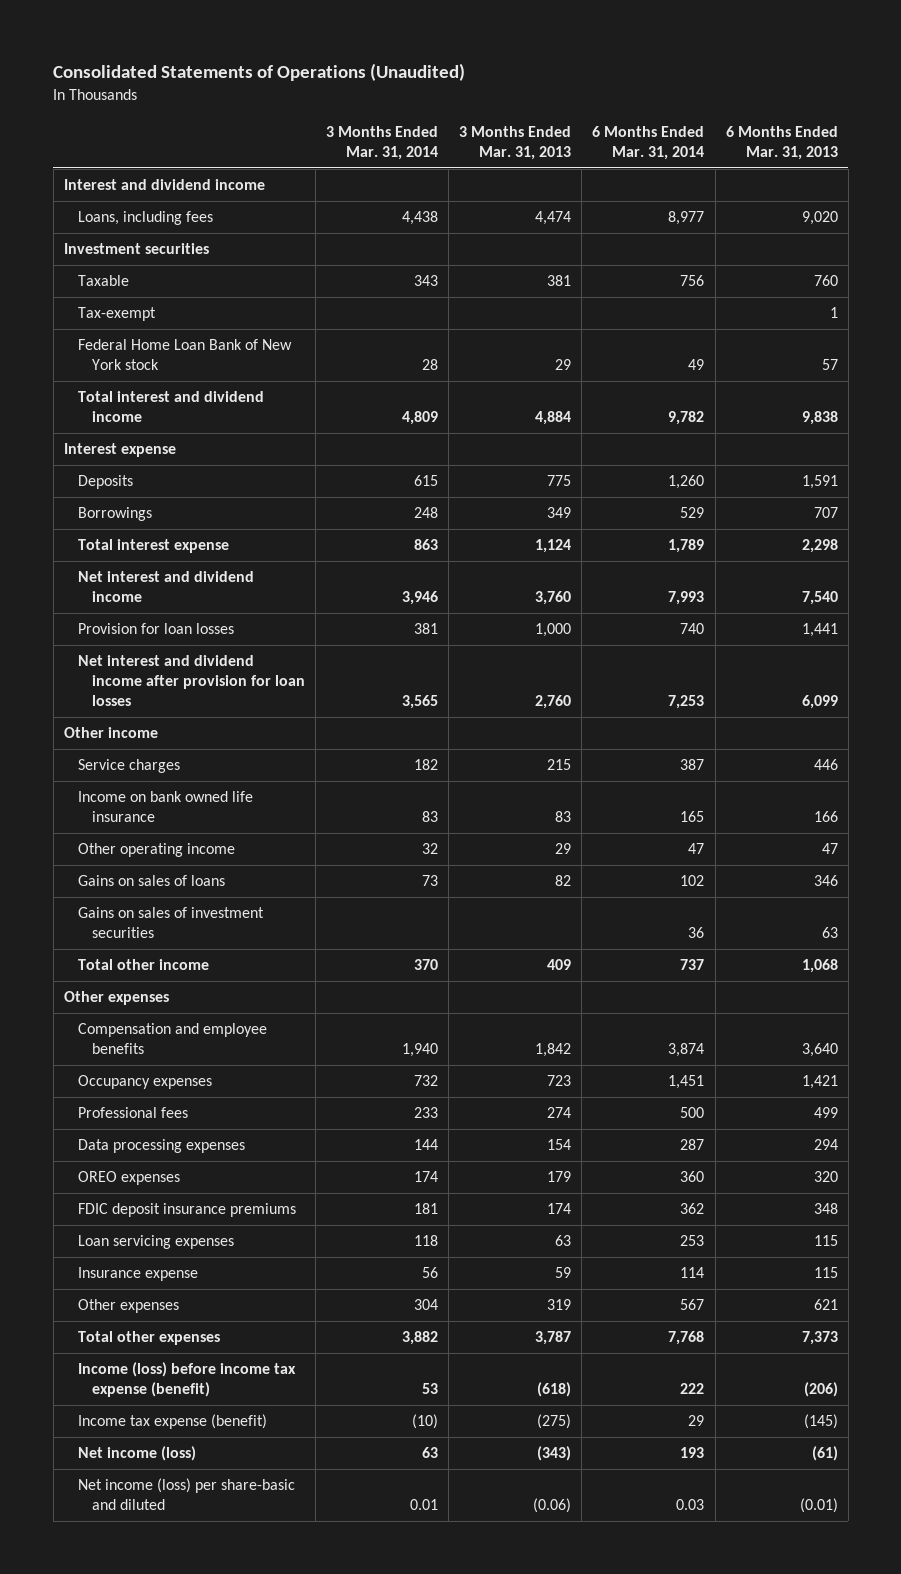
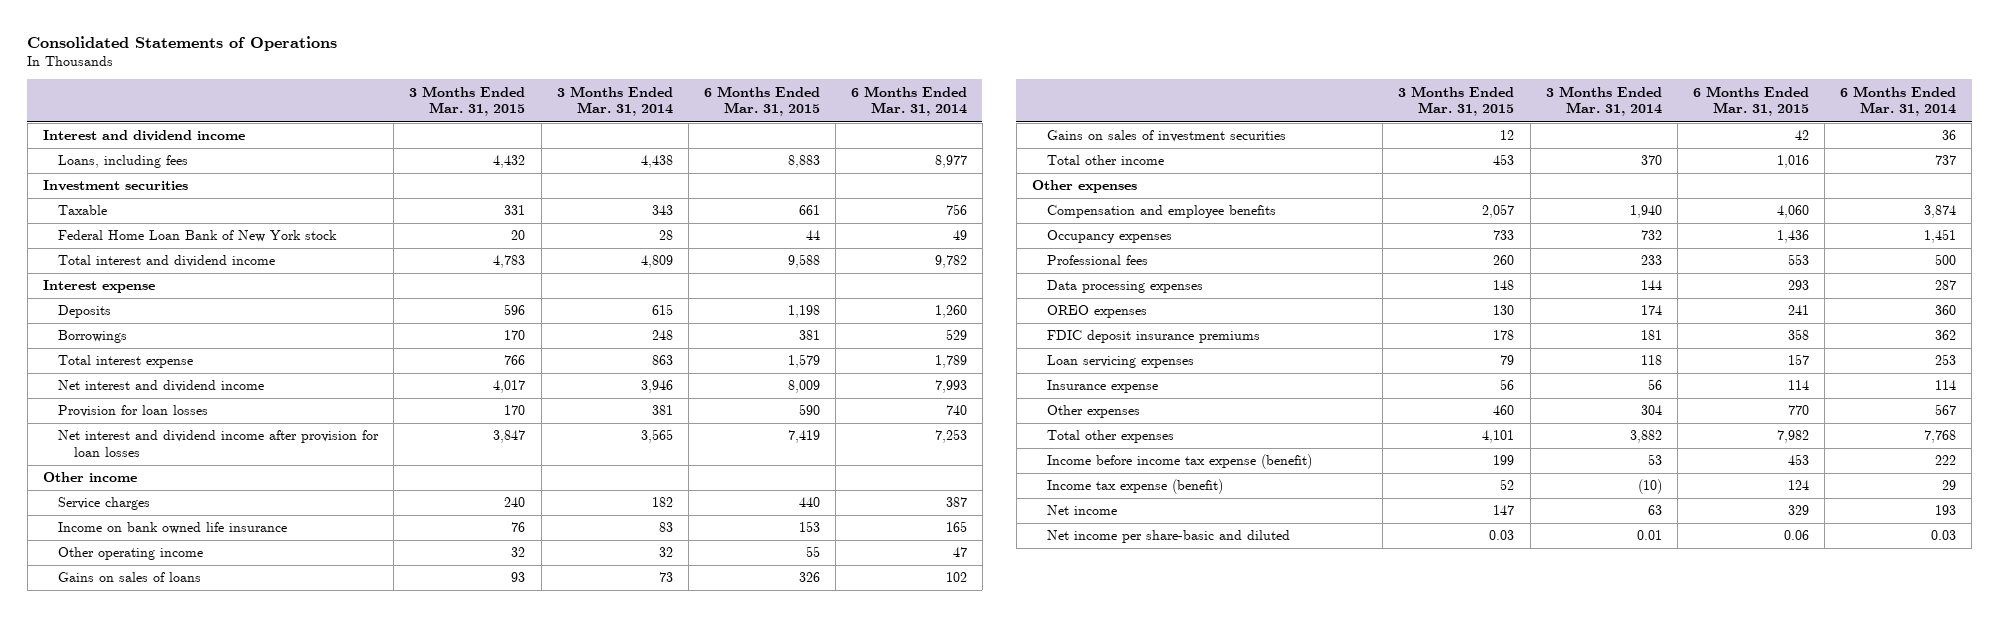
[53,62,466,81] Consolidated Statements of Operations (Unaudited) -> [27,35,338,51] Consolidated Statements of Operations
[459,125,572,160] 3 Months Ended Mar. 31, 2013 -> none
[725,125,838,160] 6 Months Ended Mar. 31, 2013 -> none
none -> [409,85,526,117] 3 Months Ended Mar. 31, 2015
none -> [703,85,820,117] 6 Months Ended Mar. 31, 2015
[78,307,157,322] Tax-exempt -> none
[78,1362,297,1398] Income (loss) before income tax expense (benefit) -> [1047,454,1313,470] Income before income tax expense (benefit)
[78,1446,197,1462] Net income (loss) -> [1047,505,1118,516] Net income
[78,1478,296,1511] Net income (loss) per share-basic and diluted -> [1047,530,1291,544] Net income per share-basic and diluted

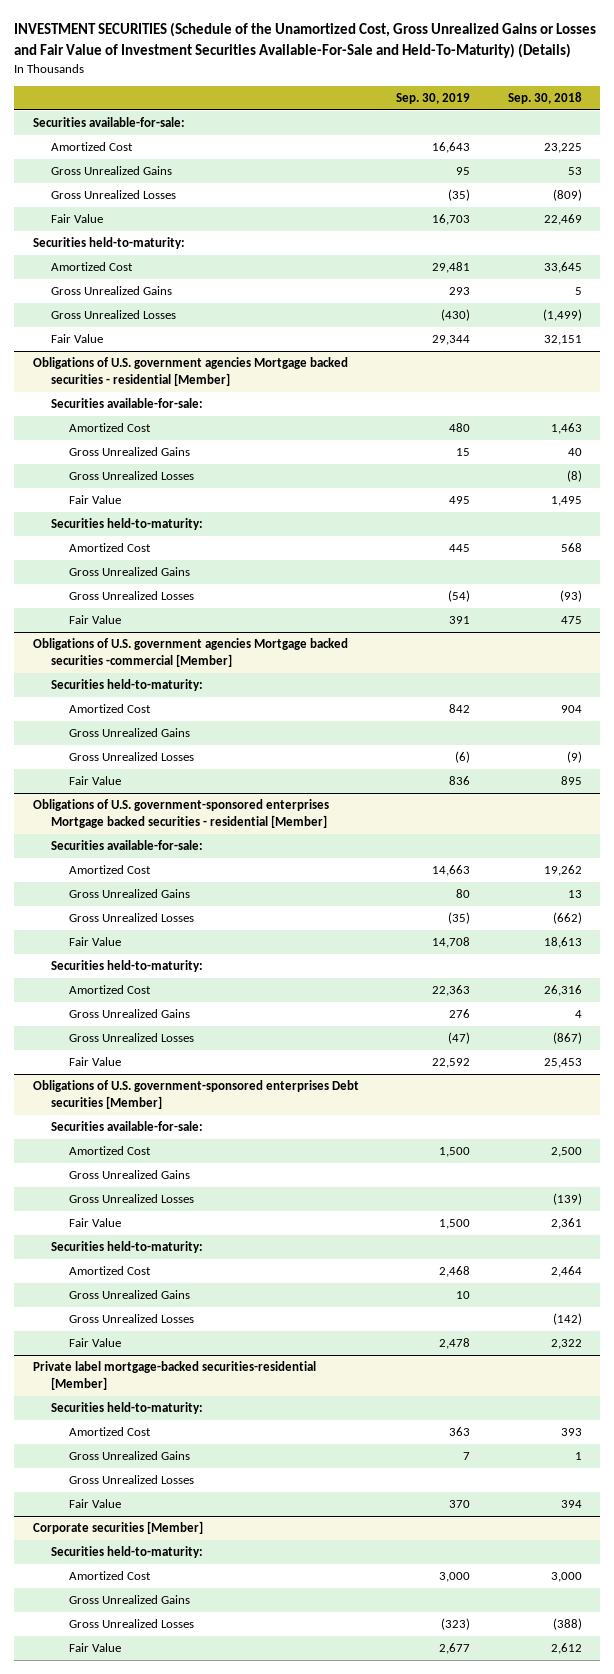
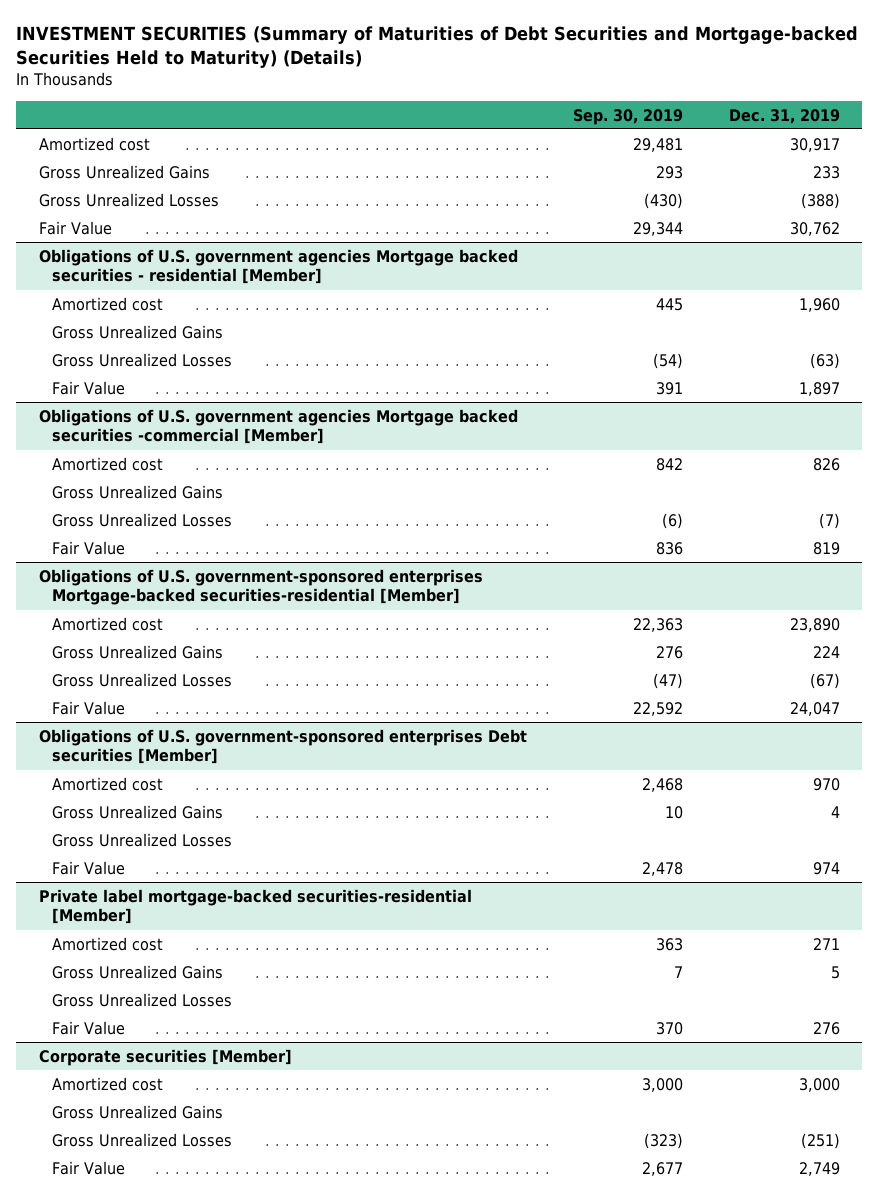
[13,22,596,58] INVESTMENT SECURITIES (Schedule of the Unamortized Cost, Gross Unrealized Gains or Losses and Fair Value of Investment Securities Available-For-Sale and Held-To-Maturity) (Details) -> [16,26,859,69] INVESTMENT SECURITIES (Summary of Maturities of Debt Securities and Mortgage-backed Securities Held to Maturity) (Details)
[507,92,582,105] Sep. 30, 2018 -> none
none -> [728,108,840,124] Dec. 31, 2019
[32,117,185,128] Securities available-for-sale: -> none
[50,142,133,152] Amortized Cost -> none
[50,166,172,176] Gross Unrealized Gains -> none
[50,190,176,200] Gross Unrealized Losses -> none
[50,214,103,224] Fair Value -> none
[32,237,185,250] Securities held-to-maturity: -> none
[50,262,133,272] Amortized Cost -> [38,136,150,151] Amortized cost
[50,398,203,409] Securities available-for-sale: -> none
[68,423,151,433] Amortized Cost -> none
[68,447,190,457] Gross Unrealized Gains -> none
[68,471,194,481] Gross Unrealized Losses -> none
[68,495,121,505] Fair Value -> none
[50,518,203,531] Securities held-to-maturity: -> none
[68,543,151,553] Amortized Cost -> [51,296,163,311] Amortized cost
[50,679,203,692] Securities held-to-maturity: -> none
[68,704,151,714] Amortized Cost -> [51,456,163,471] Amortized cost
[50,840,203,851] Securities available-for-sale: -> none
[68,865,151,875] Amortized Cost -> none
[68,889,190,899] Gross Unrealized Gains -> none
[68,913,194,923] Gross Unrealized Losses -> none
[68,937,121,947] Fair Value -> none
[50,960,203,973] Securities held-to-maturity: -> none
[32,799,329,829] Obligations of U.S. government-sponsored enterprises Mortgage backed securities - residential [Member] -> [38,568,483,606] Obligations of U.S. government-sponsored enterprises Mortgage-backed securities-residential [Member]
[68,985,151,995] Amortized Cost -> [51,616,163,631] Amortized cost
[50,1121,203,1132] Securities available-for-sale: -> none
[68,1146,151,1156] Amortized Cost -> none
[68,1170,190,1180] Gross Unrealized Gains -> none
[68,1194,194,1204] Gross Unrealized Losses -> none
[68,1218,121,1228] Fair Value -> none
[50,1241,203,1254] Securities held-to-maturity: -> none
[68,1266,151,1276] Amortized Cost -> [51,776,163,791] Amortized cost
[50,1402,203,1415] Securities held-to-maturity: -> none
[68,1427,151,1437] Amortized Cost -> [51,936,163,951] Amortized cost
[50,1546,203,1559] Securities held-to-maturity: -> none
[68,1571,151,1581] Amortized Cost -> [51,1076,163,1091] Amortized cost

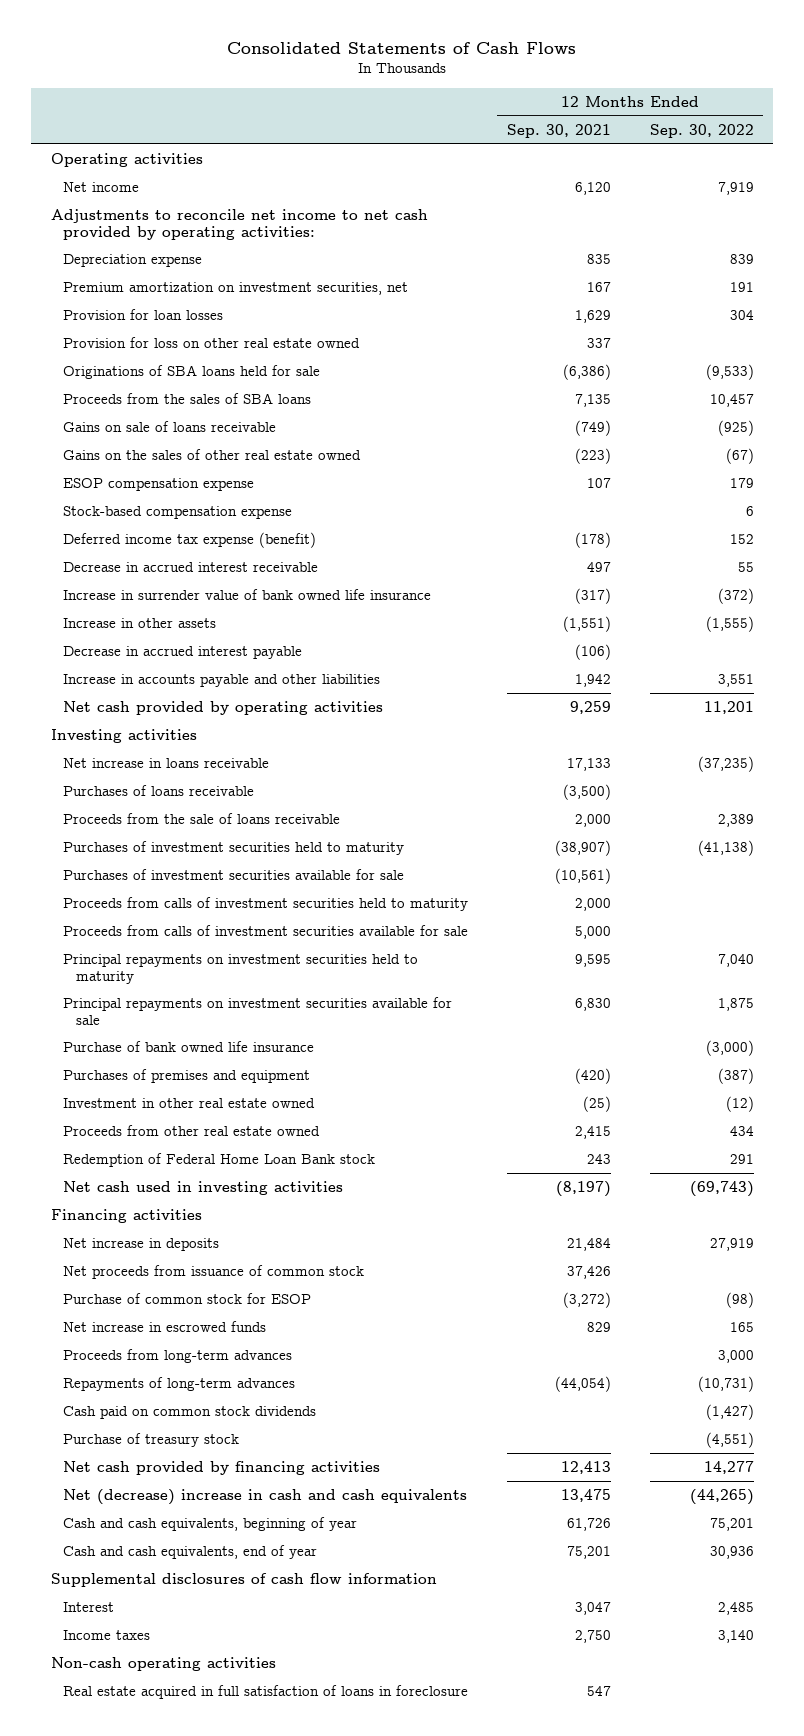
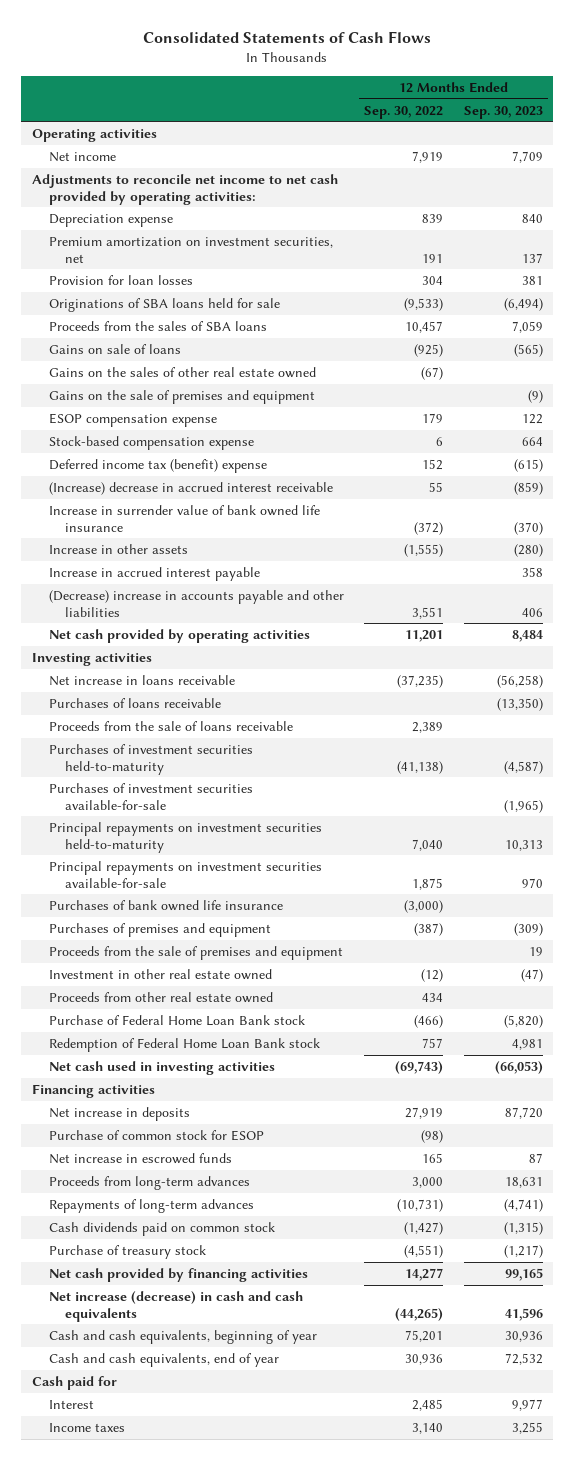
[506,123,611,138] Sep. 30, 2021 -> none
none -> [463,105,543,119] Sep. 30, 2023
[63,336,361,348] Provision for loss on other real estate owned -> none
[63,420,277,432] Gains on sale of loans receivable -> [48,343,181,354] Gains on sale of loans
none -> [48,389,315,404] Gains on the sale of premises and equipment
[63,531,317,548] Deferred income tax expense (benefit) -> [48,458,267,473] Deferred income tax (benefit) expense
[63,561,319,572] Decrease in accrued interest receivable -> [48,481,333,495] (Increase) decrease in accrued interest receivable
[63,645,303,659] Decrease in accrued interest payable -> [48,566,260,581] Increase in accrued interest payable
[63,673,381,687] Increase in accounts payable and other liabilities -> [48,589,344,617] (Decrease) increase in accounts payable and other liabilities
[63,896,469,911] Proceeds from calls of investment securities held to maturity -> none
[63,924,469,936] Proceeds from calls of investment securities available for sale -> none
[63,840,405,855] Purchases of investment securities held to maturity -> [48,743,253,775] Purchases of investment securities held-to-maturity
[63,868,405,880] Purchases of investment securities available for sale -> [48,782,253,810] Purchases of investment securities available-for-sale
[63,953,419,984] Principal repayments on investment securities held to maturity -> [48,821,322,853] Principal repayments on investment securities held-to-maturity
[63,996,453,1025] Principal repayments on investment securities available for sale -> [48,860,322,888] Principal repayments on investment securities available-for-sale
[63,1040,315,1052] Purchase of bank owned life insurance -> [48,899,283,911] Purchases of bank owned life insurance
none -> [48,945,343,960] Proceeds from the sale of premises and equipment
none -> [48,1014,305,1026] Purchase of Federal Home Loan Bank stock
[729,1153,754,1164] 291 -> [422,1037,444,1048] 757
[63,1264,365,1279] Net proceeds from issuance of common stock -> none
[63,1405,317,1419] Cash paid on common stock dividends -> [48,1221,275,1236] Cash dividends paid on common stock
[63,1488,468,1505] Net (decrease) increase in cash and cash equivalents -> [48,1290,303,1322] Net increase (decrease) in cash and cash equivalents
[50,1572,437,1587] Supplemental disclosures of cash flow information -> none
none -> [31,1375,117,1390] Cash paid for
[50,1656,276,1671] Non-cash operating activities -> none
[63,1684,469,1699] Real estate acquired in full satisfaction of loans in foreclosure -> none

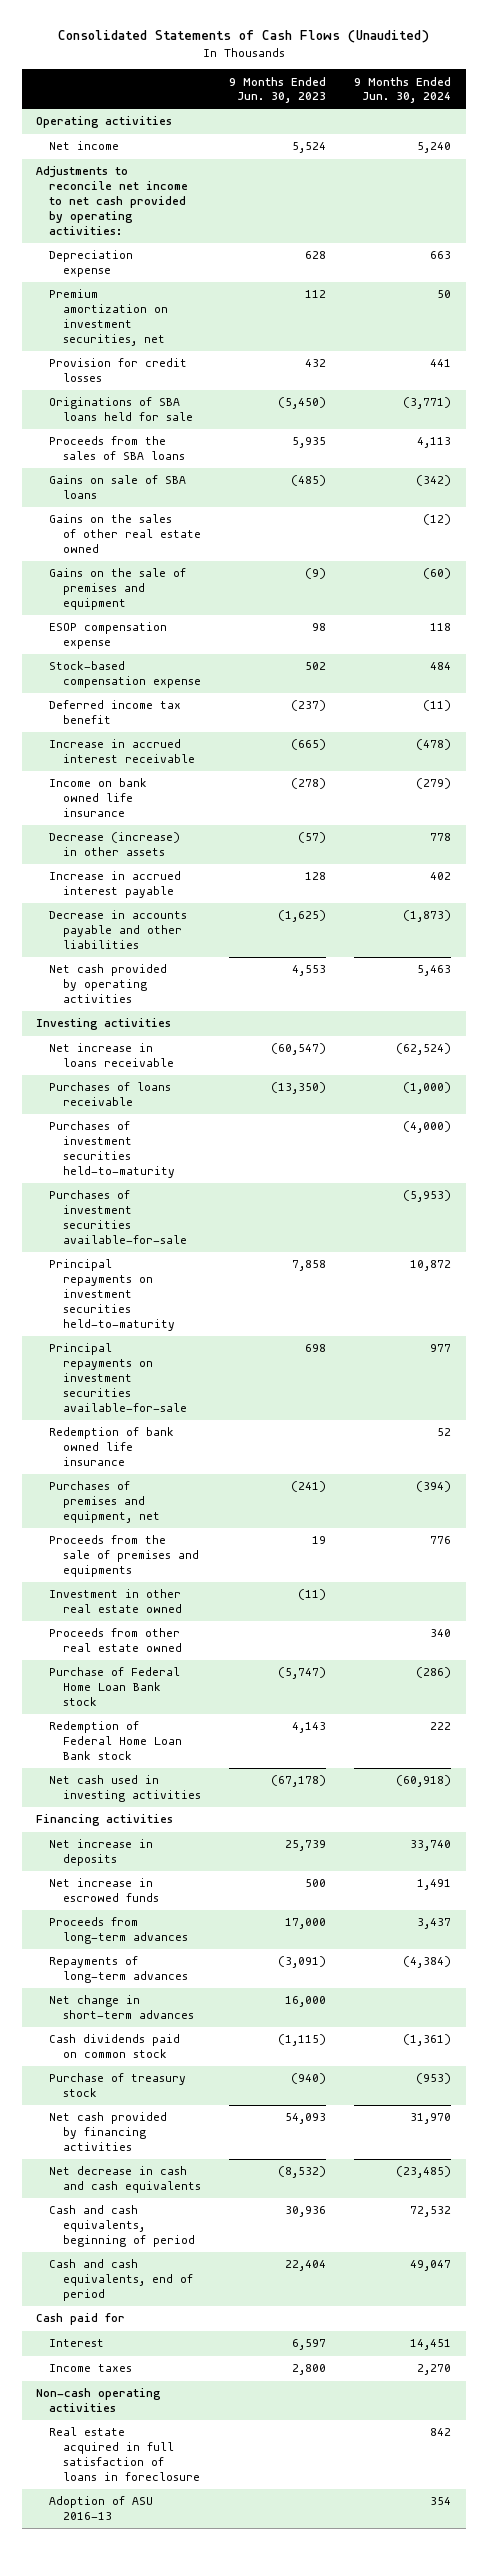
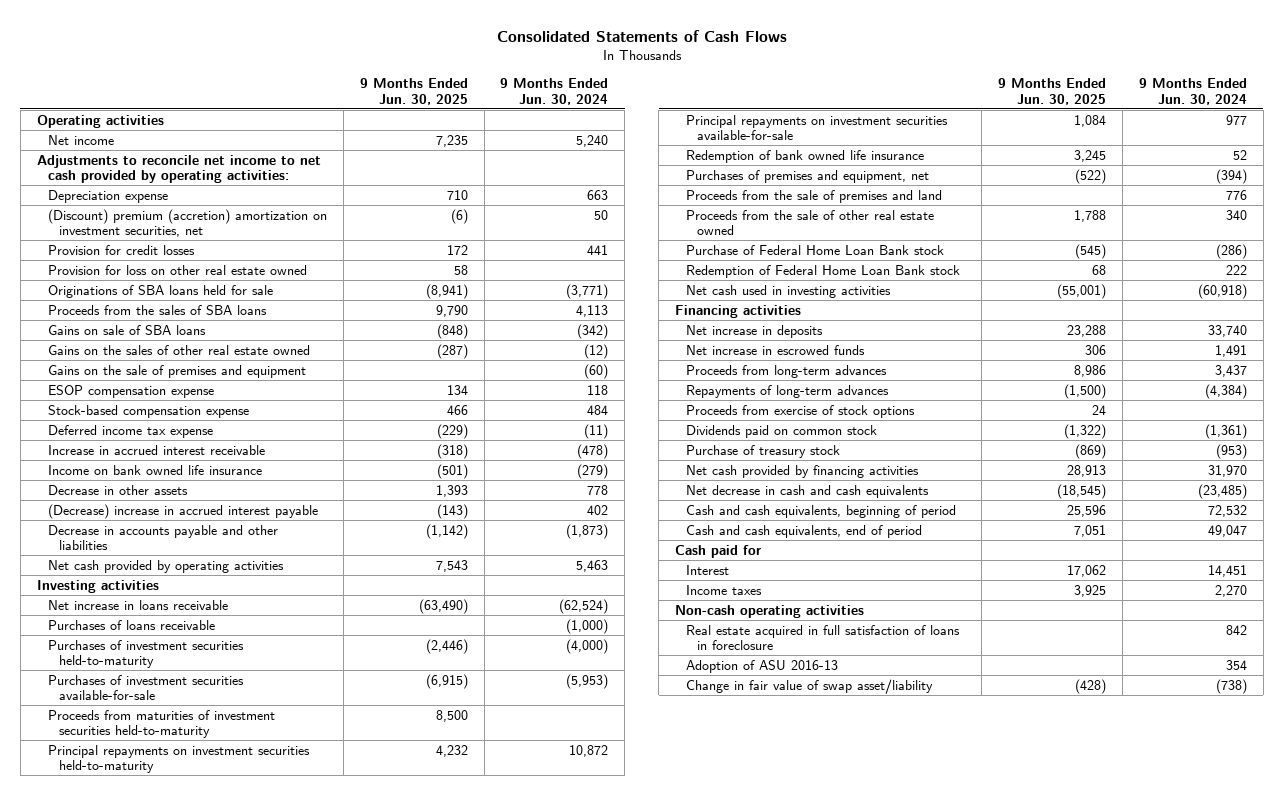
[57,30,429,44] Consolidated Statements of Cash Flows (Unaudited) -> [496,29,787,42] Consolidated Statements of Cash Flows
[229,76,327,104] 9 Months Ended Jun. 30, 2023 -> none
none -> [359,78,468,105] 9 Months Ended Jun. 30, 2025
[49,289,169,347] Premium amortization on investment securities, net -> [47,208,327,238] (Discount) premium (accretion) amortization on investment securities, net
none -> [47,264,307,275] Provision for loss on other real estate owned
[49,700,182,725] Deferred income tax benefit -> [47,424,213,438] Deferred income tax expense
[49,832,181,857] Decrease (increase) in other assets -> [47,484,188,495] Decrease in other assets
[49,871,182,899] Increase in accrued interest payable -> [47,503,318,519] (Decrease) increase in accrued interest payable
none -> [47,709,275,739] Proceeds from maturities of investment securities held-to-maturity
[49,1589,183,1614] Investment in other real estate owned -> none
[49,1535,200,1578] Proceeds from the sale of premises and equipments -> [686,189,943,203] Proceeds from the sale of premises and land
[49,1628,183,1653] Proceeds from other real estate owned -> [686,209,935,236] Proceeds from the sale of other real estate owned
[49,1995,195,2020] Net change in short-term advances -> none
none -> [686,404,916,418] Proceeds from exercise of stock options
[49,2034,181,2059] Cash dividends paid on common stock -> [686,424,878,438] Dividends paid on common stock
none -> [686,678,934,694] Change in fair value of swap asset/liability

